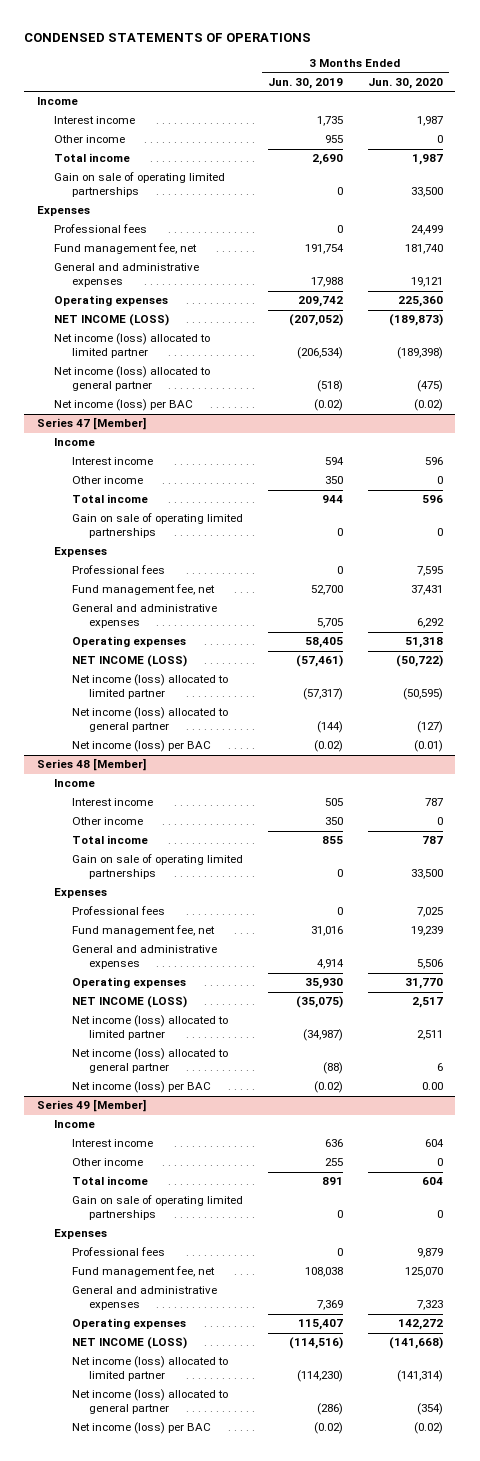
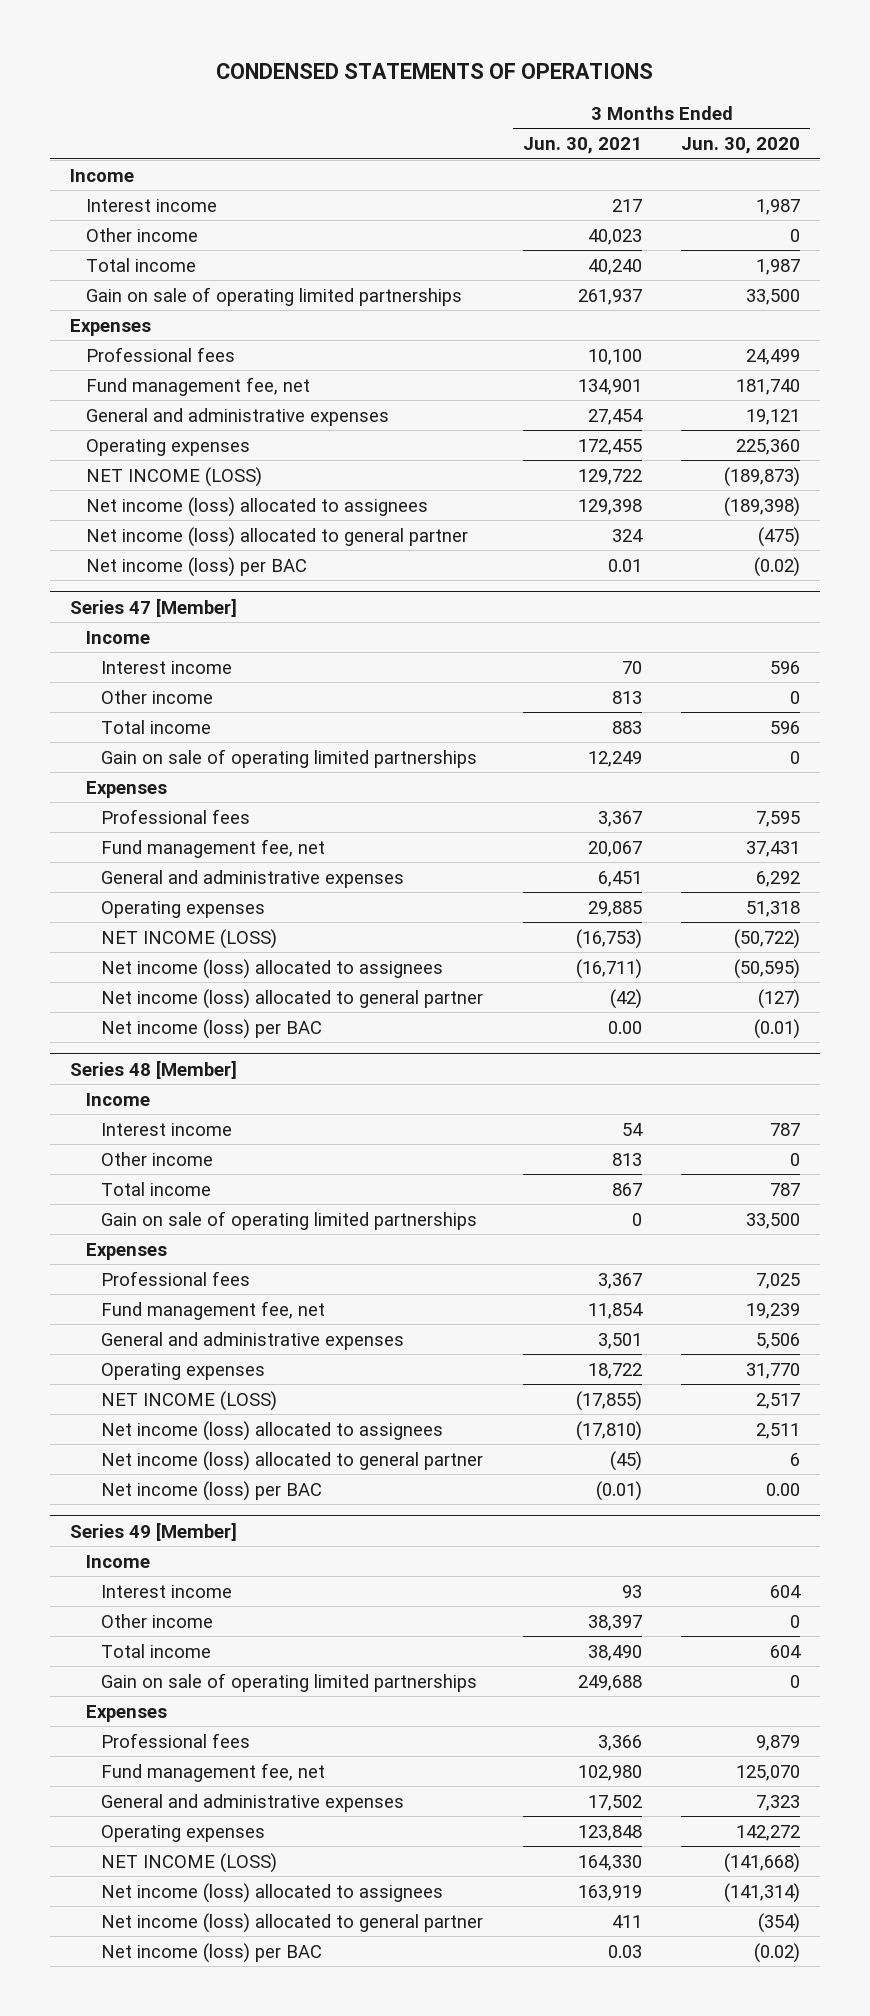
[267,77,343,89] Jun. 30, 2019 -> none
none -> [522,136,642,154] Jun. 30, 2021
[54,333,211,359] Net income (loss) allocated to limited partner -> [85,496,428,517] Net income (loss) allocated to assignees
[71,674,228,700] Net income (loss) allocated to limited partner -> [101,958,444,979] Net income (loss) allocated to assignees
[71,1015,228,1041] Net income (loss) allocated to limited partner -> [101,1420,444,1441] Net income (loss) allocated to assignees
[71,1356,228,1382] Net income (loss) allocated to limited partner -> [101,1882,444,1903] Net income (loss) allocated to assignees

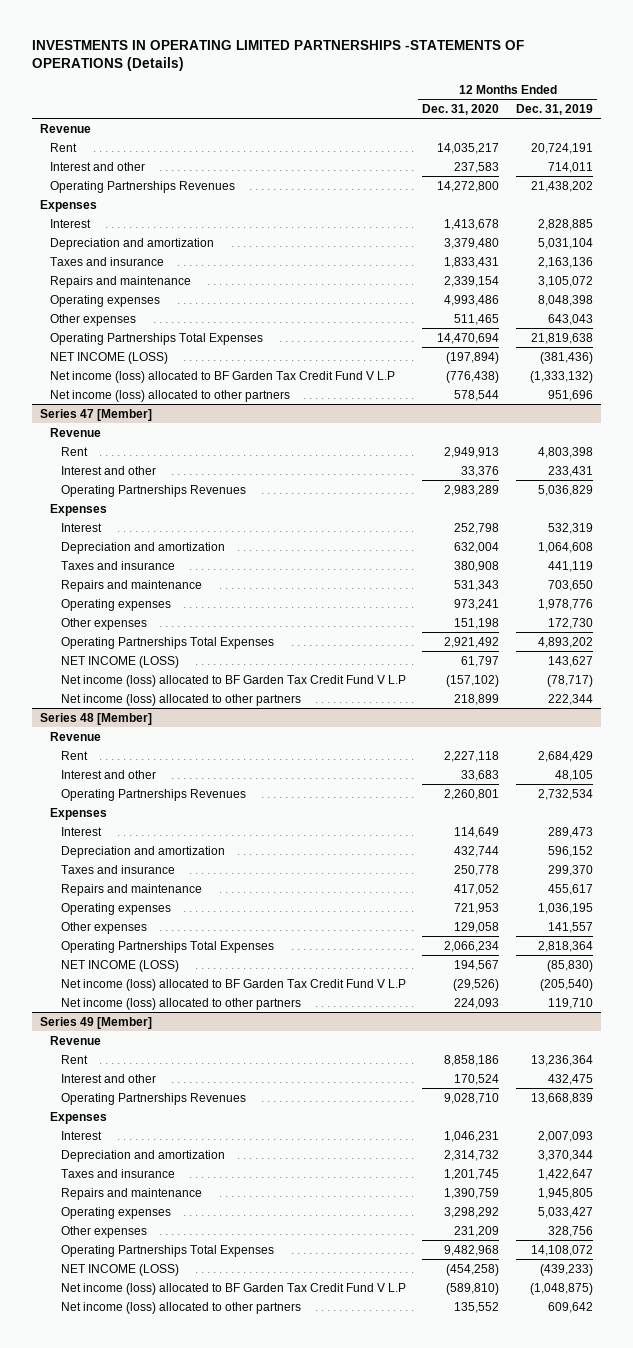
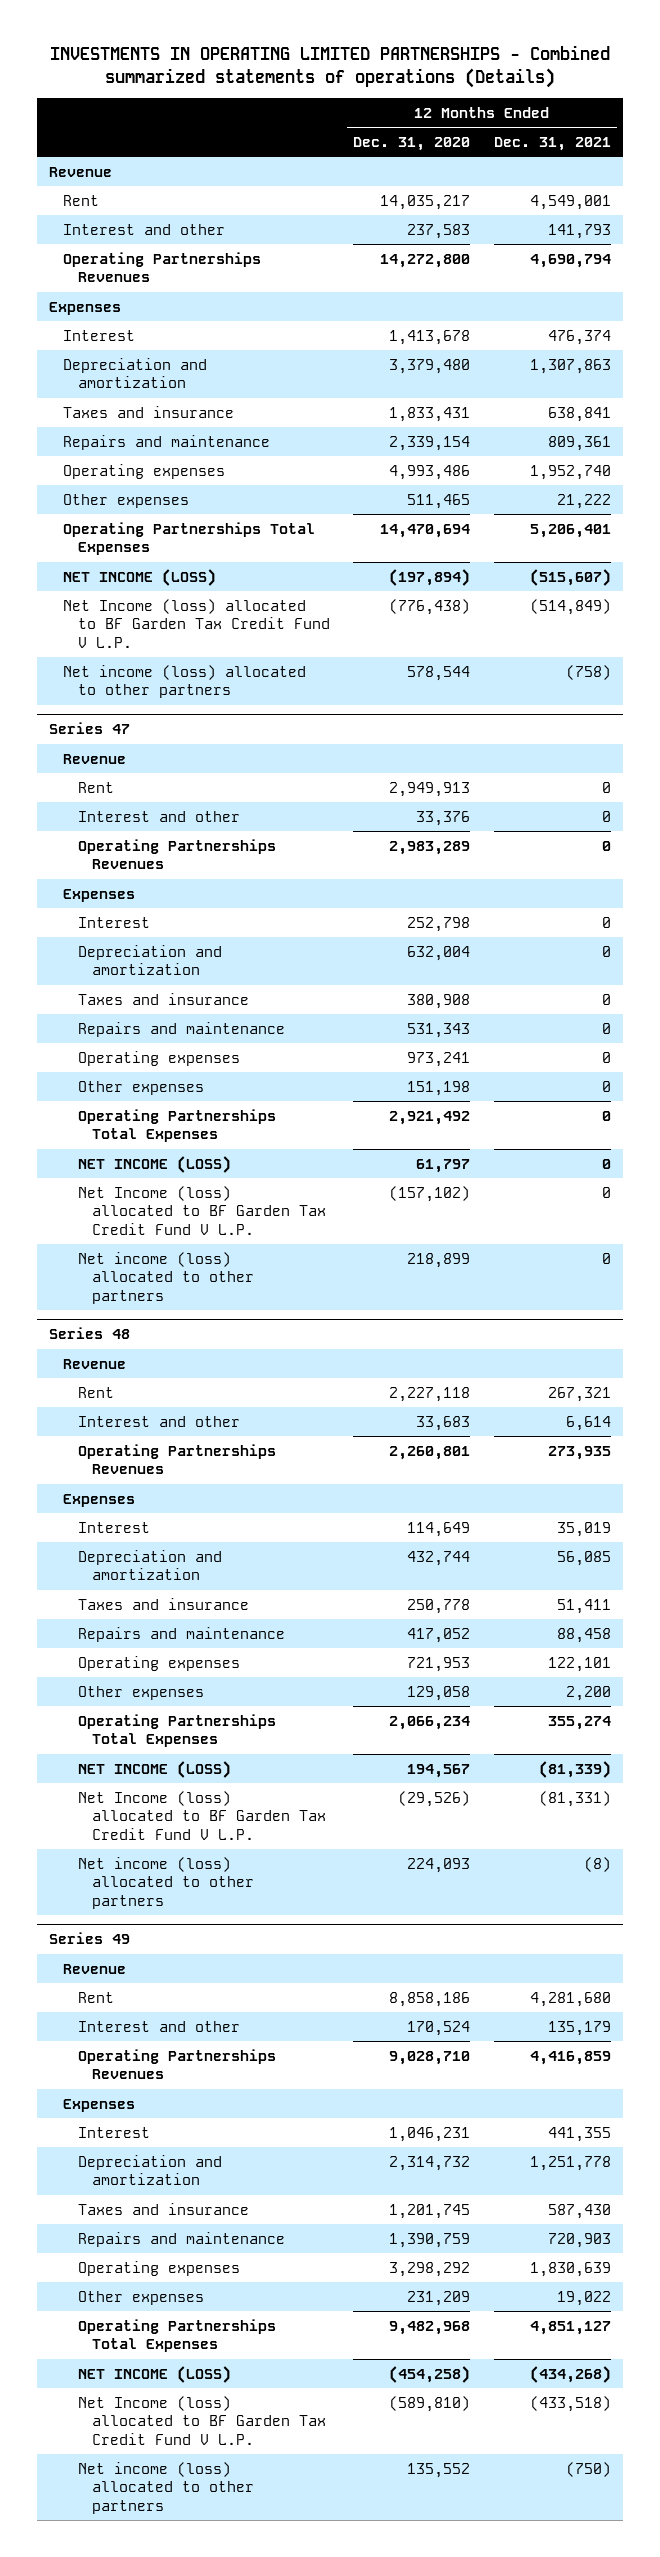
[31,40,524,72] INVESTMENTS IN OPERATING LIMITED PARTNERSHIPS -STATEMENTS OF OPERATIONS (Details) -> [50,45,611,89] INVESTMENTS IN OPERATING LIMITED PARTNERSHIPS - Combined summarized statements of operations (Details)
[515,104,593,116] Dec. 31, 2019 -> none
none -> [494,137,612,152] Dec. 31, 2021
[50,370,396,383] Net income (loss) allocated to BF Garden Tax Credit Fund V L.P -> [63,598,330,648] Net Income (loss) allocated to BF Garden Tax Credit Fund V L.P.
[39,408,152,421] Series 47 [Member] -> [49,722,131,735] Series 47
[60,674,406,687] Net income (loss) allocated to BF Garden Tax Credit Fund V L.P -> [77,1185,326,1235] Net Income (loss) allocated to BF Garden Tax Credit Fund V L.P.
[39,712,152,725] Series 48 [Member] -> [49,1327,131,1340] Series 48
[60,978,406,991] Net income (loss) allocated to BF Garden Tax Credit Fund V L.P -> [77,1790,326,1840] Net Income (loss) allocated to BF Garden Tax Credit Fund V L.P.
[39,1016,152,1029] Series 49 [Member] -> [49,1932,131,1945] Series 49
[60,1282,406,1295] Net income (loss) allocated to BF Garden Tax Credit Fund V L.P -> [77,2395,326,2445] Net Income (loss) allocated to BF Garden Tax Credit Fund V L.P.

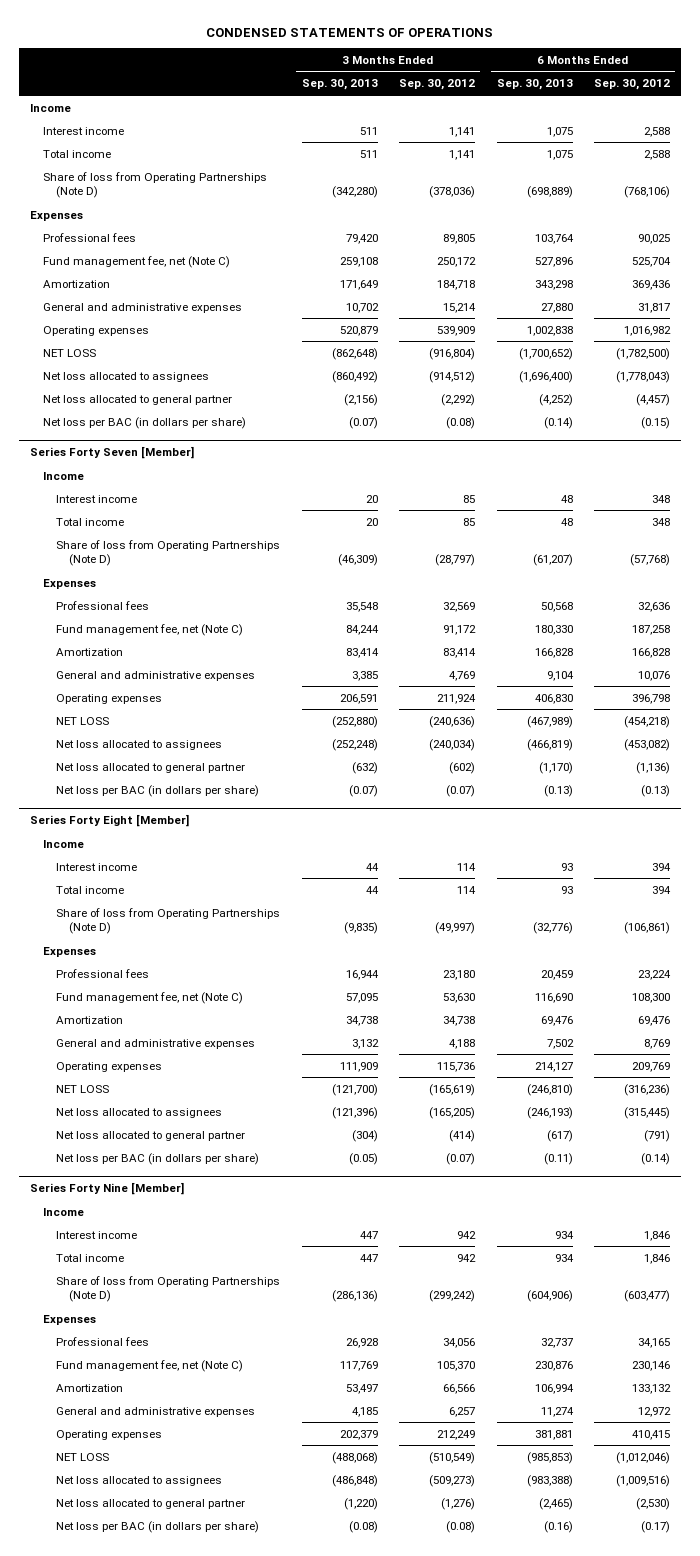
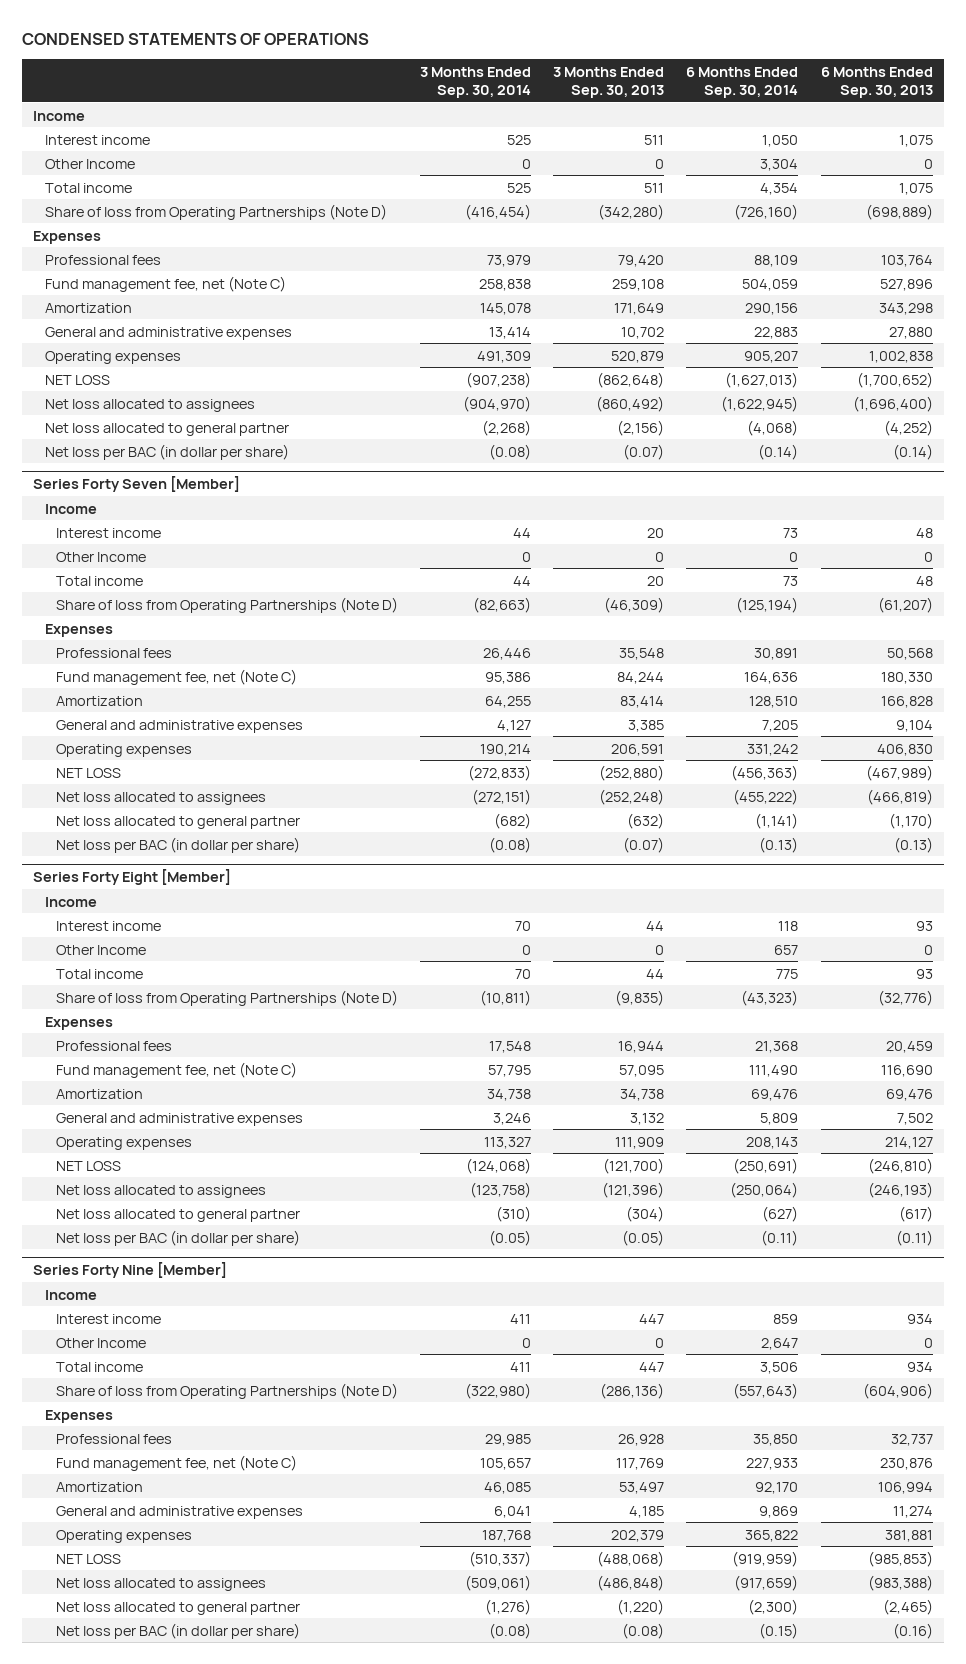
[399,79,476,91] Sep. 30, 2012 -> none
[594,79,671,91] Sep. 30, 2012 -> none
none -> [420,66,532,98] 3 Months Ended Sep. 30, 2014
none -> [686,66,799,98] 6 Months Ended Sep. 30, 2014
none -> [44,158,135,169] Other Income
[42,416,246,429] Net loss per BAC (in dollars per share) -> [44,443,289,460] Net loss per BAC (in dollar per share)
none -> [56,551,147,562] Other Income
[56,784,260,797] Net loss per BAC (in dollars per share) -> [56,836,301,853] Net loss per BAC (in dollar per share)
none -> [56,944,147,955] Other Income
[56,1152,260,1165] Net loss per BAC (in dollars per share) -> [56,1229,301,1246] Net loss per BAC (in dollar per share)
none -> [56,1337,147,1348] Other Income
[56,1520,260,1533] Net loss per BAC (in dollars per share) -> [56,1622,301,1639] Net loss per BAC (in dollar per share)

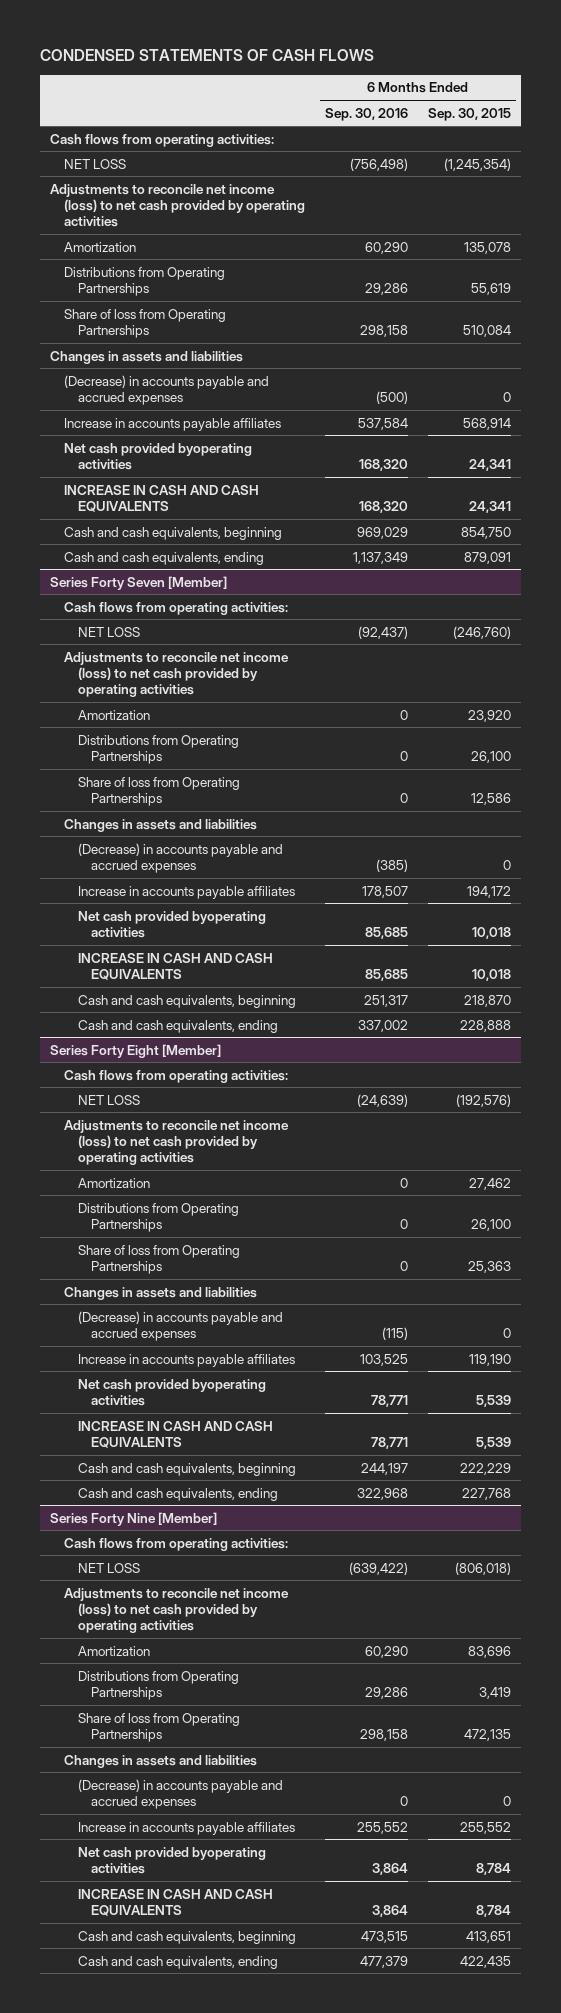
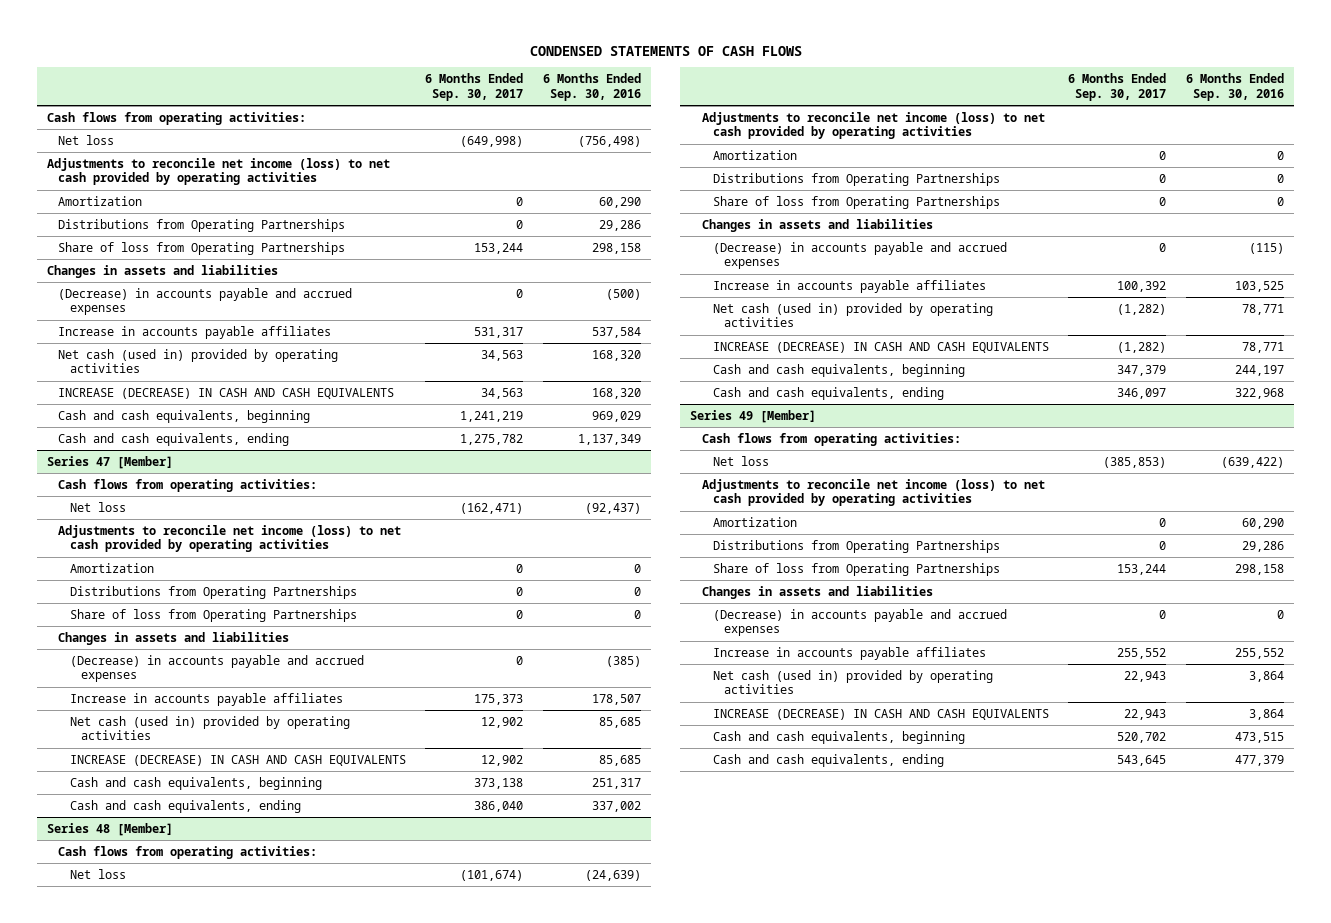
[428,107,512,121] Sep. 30, 2015 -> none
none -> [425,73,524,101] 6 Months Ended Sep. 30, 2017
[64,158,127,169] NET LOSS -> [58,134,115,145] Net loss
[64,442,253,470] Net cash provided byoperating activities -> [58,348,339,374] Net cash (used in) provided by operating activities
[64,484,260,512] INCREASE IN CASH AND CASH EQUIVALENTS -> [58,387,395,399] INCREASE (DECREASE) IN CASH AND CASH EQUIVALENTS
[50,575,228,590] Series Forty Seven [Member] -> [47,455,174,469] Series 47 [Member]
[77,626,140,637] NET LOSS -> [69,501,126,512] Net loss
[77,910,266,938] Net cash provided byoperating activities -> [69,715,350,741] Net cash (used in) provided by operating activities
[77,952,273,980] INCREASE IN CASH AND CASH EQUIVALENTS -> [69,754,406,766] INCREASE (DECREASE) IN CASH AND CASH EQUIVALENTS
[50,1043,222,1058] Series Forty Eight [Member] -> [47,822,174,836] Series 48 [Member]
[77,1094,140,1105] NET LOSS -> [69,868,126,879] Net loss
[77,1378,266,1406] Net cash provided byoperating activities -> [712,302,993,328] Net cash (used in) provided by operating activities
[77,1420,273,1448] INCREASE IN CASH AND CASH EQUIVALENTS -> [712,341,1049,353] INCREASE (DECREASE) IN CASH AND CASH EQUIVALENTS
[50,1511,218,1526] Series Forty Nine [Member] -> [690,409,817,423] Series 49 [Member]
[77,1562,140,1573] NET LOSS -> [712,455,769,466] Net loss
[77,1846,266,1874] Net cash provided byoperating activities -> [712,669,993,695] Net cash (used in) provided by operating activities
[77,1888,273,1916] INCREASE IN CASH AND CASH EQUIVALENTS -> [712,708,1049,720] INCREASE (DECREASE) IN CASH AND CASH EQUIVALENTS

